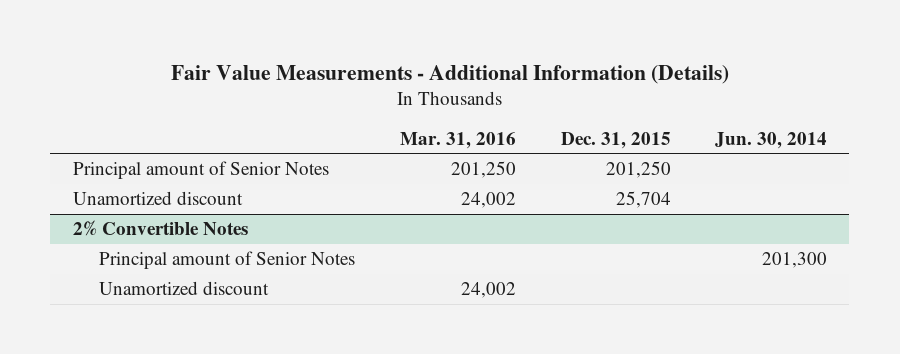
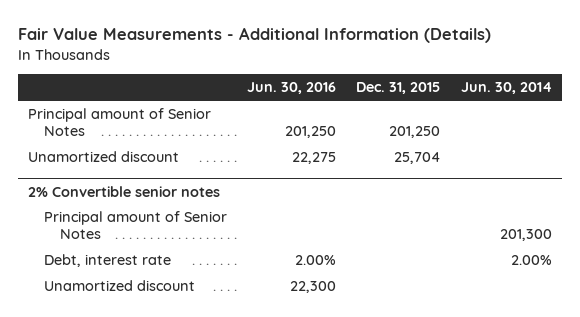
[400,131,517,149] Mar. 31, 2016 -> none
none -> [247,82,337,95] Jun. 30, 2016
[72,219,248,236] 2% Convertible Notes -> [28,185,221,197] 2% Convertible senior notes
none -> [43,254,171,268] Debt, interest rate

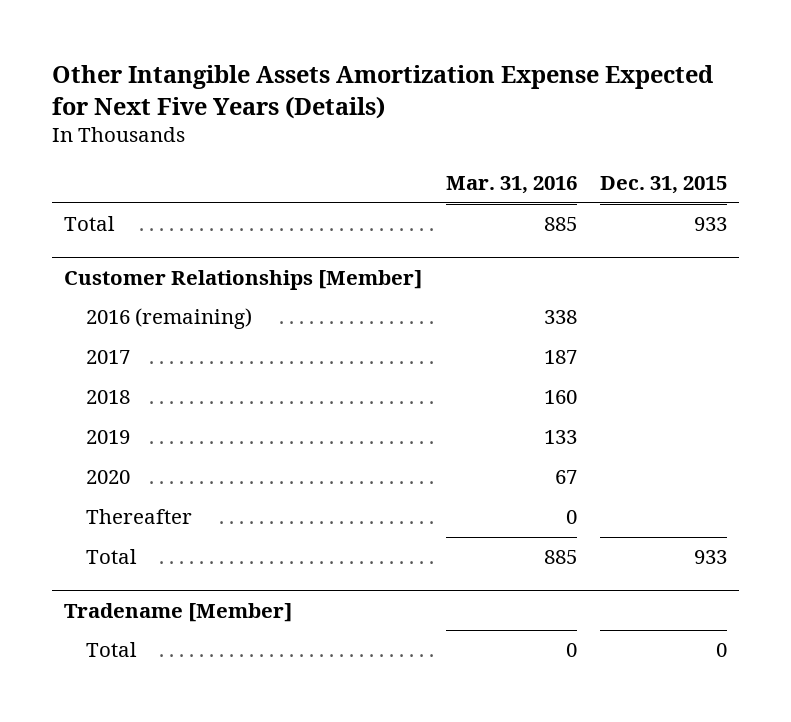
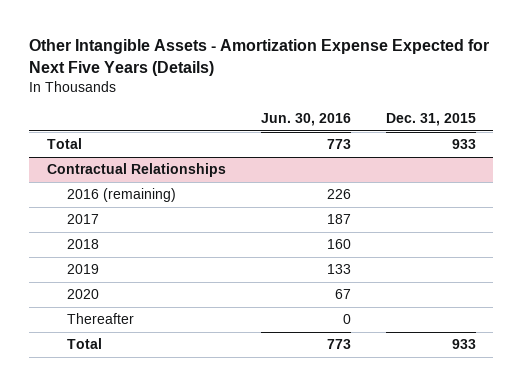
[51,65,713,119] Other Intangible Assets Amortization Expense Expected for Next Five Years (Details) -> [29,39,490,76] Other Intangible Assets - Amortization Expense Expected for Next Five Years (Details)
[445,175,577,194] Mar. 31, 2016 -> none
none -> [260,112,351,126] Jun. 30, 2016
[63,269,422,290] Customer Relationships [Member] -> [46,163,226,178] Contractual Relationships
[63,602,292,622] Tradename [Member] -> none
[85,642,137,658] Total -> none

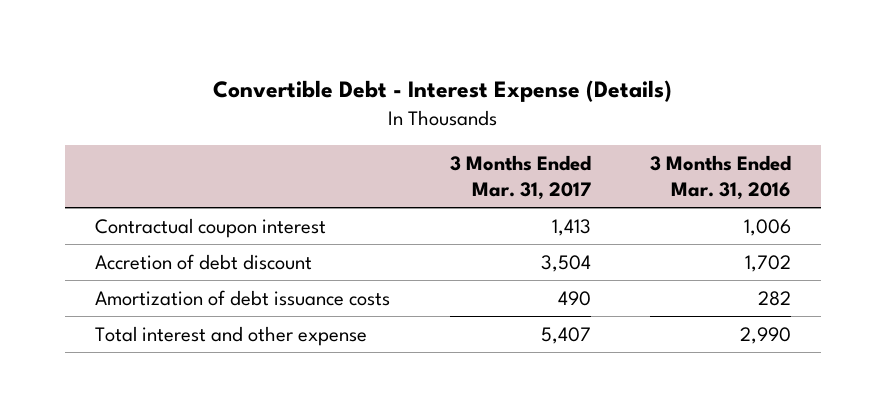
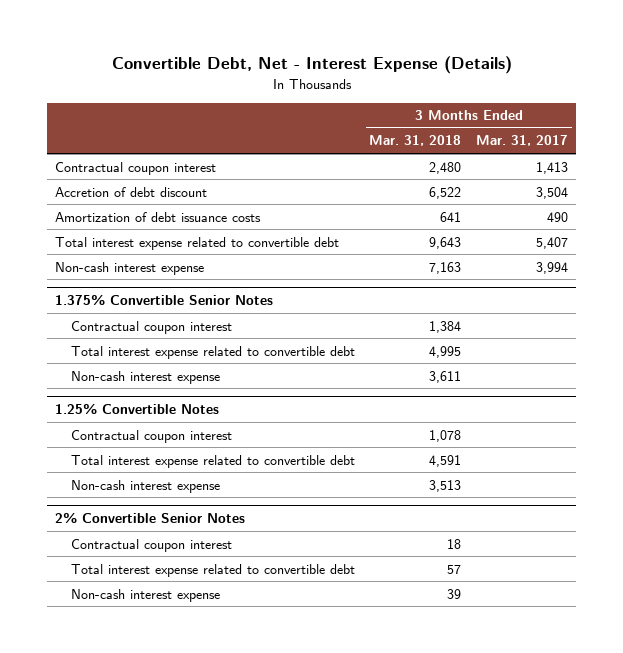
[213,80,673,103] Convertible Debt - Interest Expense (Details) -> [111,56,512,75] Convertible Debt, Net - Interest Expense (Details)
[650,155,792,200] 3 Months Ended Mar. 31, 2016 -> none
none -> [369,135,462,147] Mar. 31, 2018
[94,325,367,346] Total interest and other expense -> [54,236,339,250] Total interest expense related to convertible debt
none -> [54,261,204,275] Non-cash interest expense
none -> [54,293,273,305] 1.375% Convertible Senior Notes
none -> [70,320,232,334] Contractual coupon interest
none -> [70,345,355,359] Total interest expense related to convertible debt
none -> [70,370,220,384] Non-cash interest expense
none -> [54,402,219,414] 1.25% Convertible Notes
none -> [70,429,232,443] Contractual coupon interest
none -> [70,454,355,468] Total interest expense related to convertible debt
none -> [70,479,220,493] Non-cash interest expense
none -> [54,511,245,523] 2% Convertible Senior Notes
none -> [70,538,232,552] Contractual coupon interest
none -> [70,563,355,577] Total interest expense related to convertible debt
none -> [70,588,220,602] Non-cash interest expense

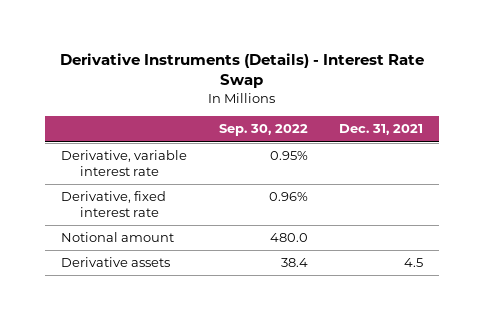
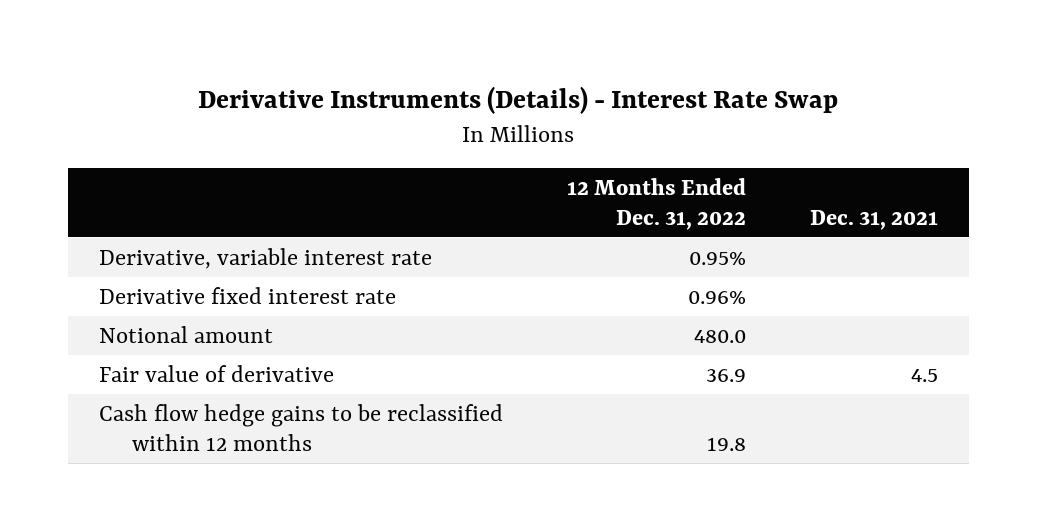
[218,124,308,137] Sep. 30, 2022 -> none
none -> [566,177,746,230] 12 Months Ended Dec. 31, 2022
[60,191,166,218] Derivative, fixed interest rate -> [99,286,397,304] Derivative fixed interest rate
[60,257,170,268] Derivative assets -> [99,364,335,382] Fair value of derivative
none -> [99,403,504,451] Cash flow hedge gains to be reclassified within 12 months

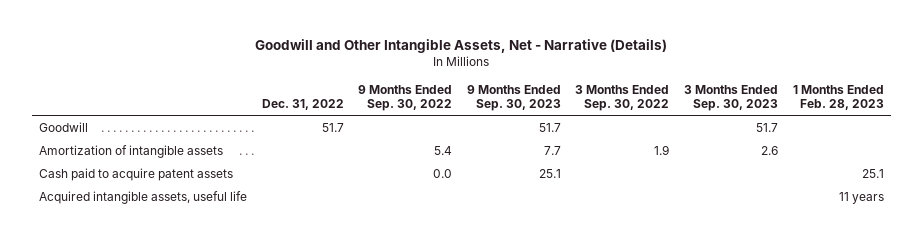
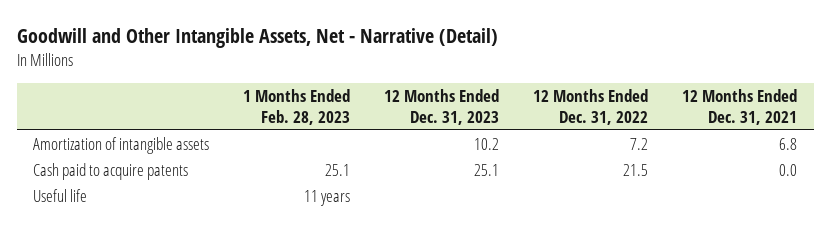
[255,39,668,54] Goodwill and Other Intangible Assets, Net - Narrative (Details) -> [16,27,498,48] Goodwill and Other Intangible Assets, Net - Narrative (Detail)
[261,98,344,110] Dec. 31, 2022 -> none
[358,84,453,111] 9 Months Ended Sep. 30, 2022 -> none
[466,84,561,111] 9 Months Ended Sep. 30, 2023 -> none
[575,84,670,111] 3 Months Ended Sep. 30, 2022 -> none
[683,84,778,111] 3 Months Ended Sep. 30, 2023 -> none
none -> [384,89,500,125] 12 Months Ended Dec. 31, 2023
none -> [532,89,648,125] 12 Months Ended Dec. 31, 2022
none -> [681,89,797,125] 12 Months Ended Dec. 31, 2021
[38,121,88,132] Goodwill -> none
[38,167,233,181] Cash paid to acquire patent assets -> [33,163,189,181] Cash paid to acquire patents
[38,190,247,204] Acquired intangible assets, useful life -> [33,189,88,203] Useful life

